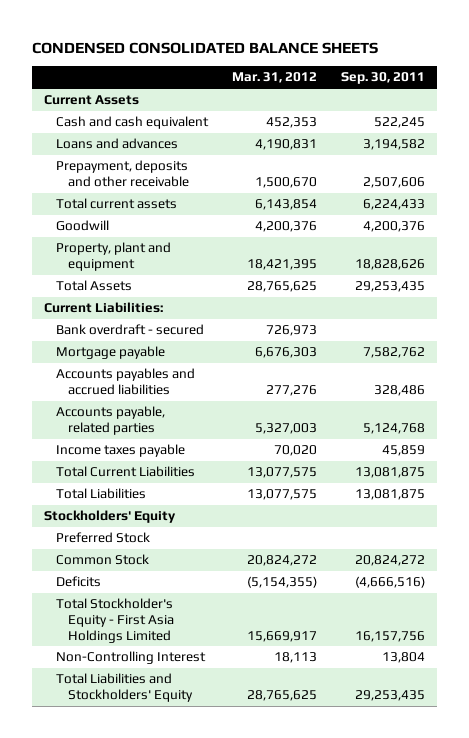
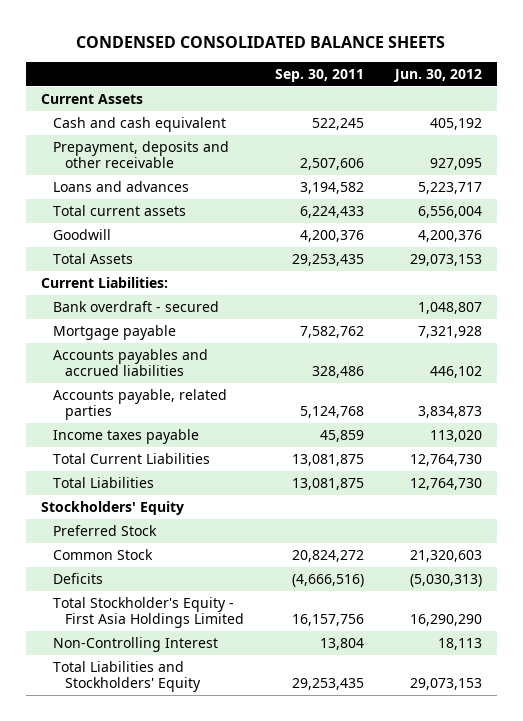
[232,72,318,84] Mar. 31, 2012 -> none
none -> [392,68,482,82] Jun. 30, 2012
[55,138,178,150] Loans and advances -> [52,180,189,192] Loans and advances
[55,242,171,271] Property, plant and equipment -> none

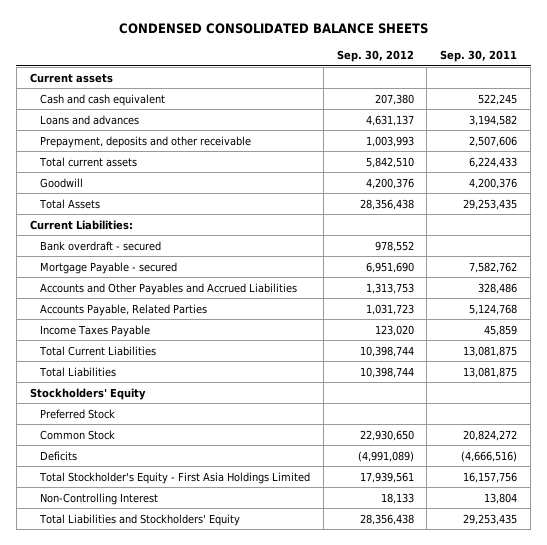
[392,68,482,82] Jun. 30, 2012 -> none
none -> [336,50,414,63] Sep. 30, 2012
[41,93,144,104] Current Assets -> [29,72,113,83] Current assets
[52,140,229,169] Prepayment, deposits and other receivable -> [39,135,251,148] Prepayment, deposits and other receivable
[52,324,176,340] Mortgage payable -> [39,261,177,274] Mortgage Payable - secured
[52,348,208,377] Accounts payables and accrued liabilities -> [39,282,297,295] Accounts and Other Payables and Accrued Liabilities
[52,388,227,421] Accounts payable, related parties -> [39,303,207,316] Accounts Payable, Related Parties
[52,428,199,444] Income taxes payable -> [39,324,150,337] Income Taxes Payable

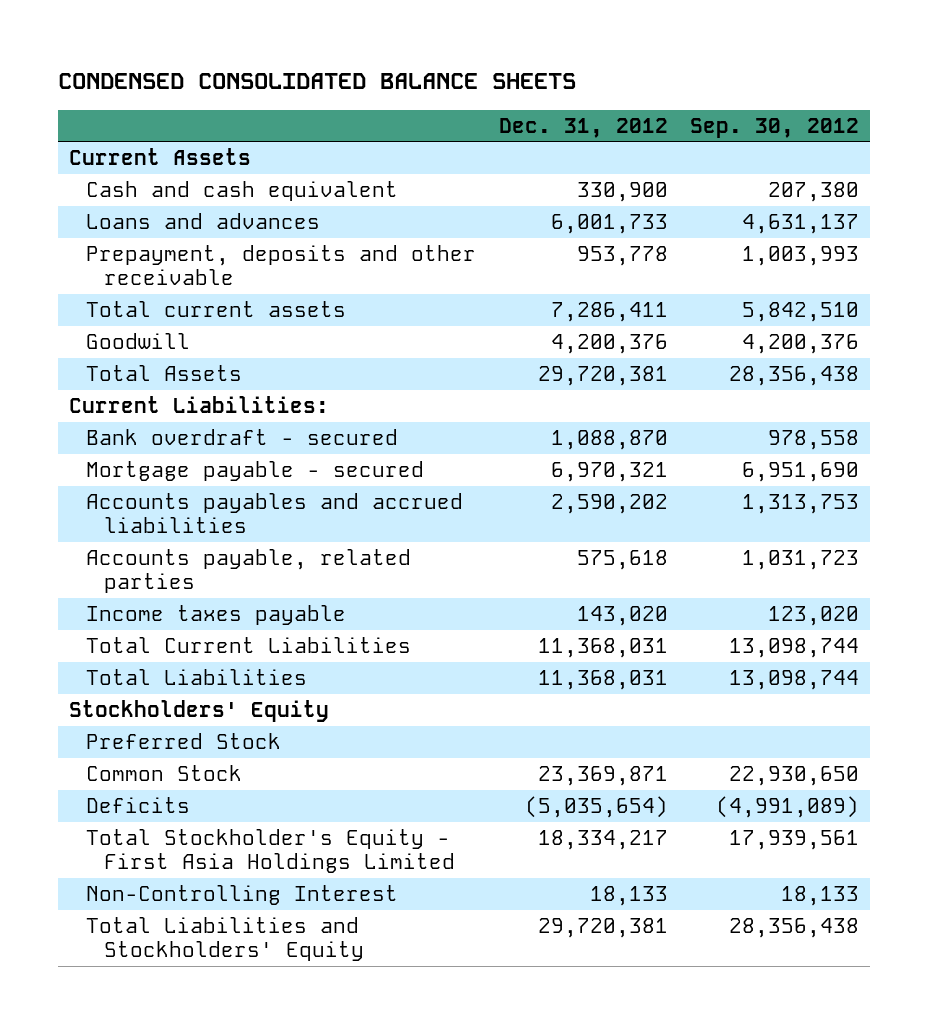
[440,50,518,63] Sep. 30, 2011 -> none
none -> [498,117,668,138] Dec. 31, 2012
[29,72,113,83] Current assets -> [68,148,251,166] Current Assets
[374,240,414,252] 978,552 -> [767,430,859,451] 978,558
[39,261,177,274] Mortgage Payable - secured -> [86,461,425,482] Mortgage payable - secured
[39,282,297,295] Accounts and Other Payables and Accrued Liabilities -> [86,493,464,534] Accounts payables and accrued liabilities
[39,303,207,316] Accounts Payable, Related Parties -> [86,549,412,594] Accounts payable, related parties
[39,324,150,337] Income Taxes Payable -> [86,605,347,626] Income taxes payable
[359,345,414,357] 10,398,744 -> [728,638,859,659] 13,098,744
[359,366,414,378] 10,398,744 -> [728,670,859,691] 13,098,744

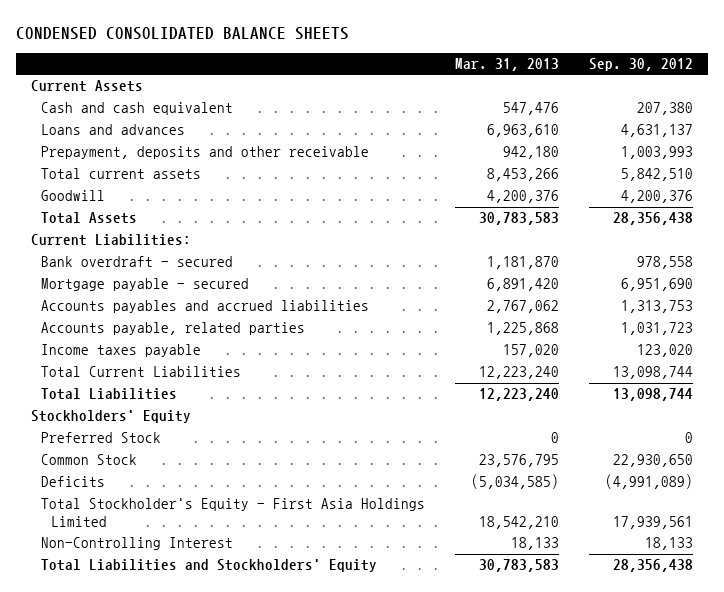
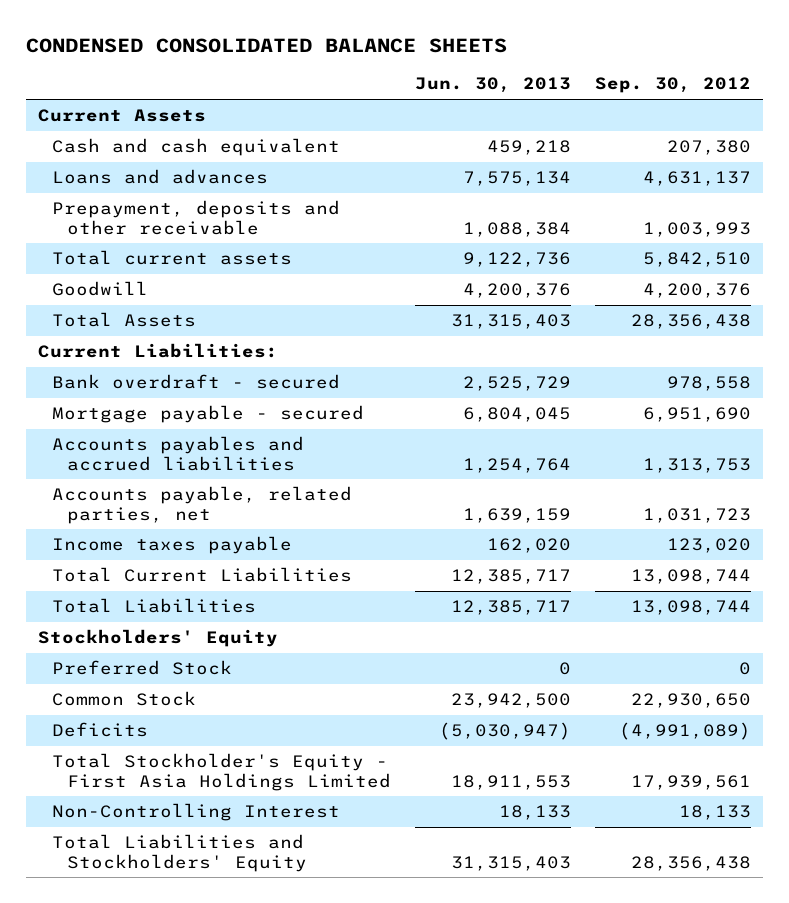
[455,57,560,71] Mar. 31, 2013 -> none
none -> [415,77,572,94] Jun. 30, 2013
[41,322,306,336] Accounts payable, related parties -> [52,486,353,524] Accounts payable, related parties, net

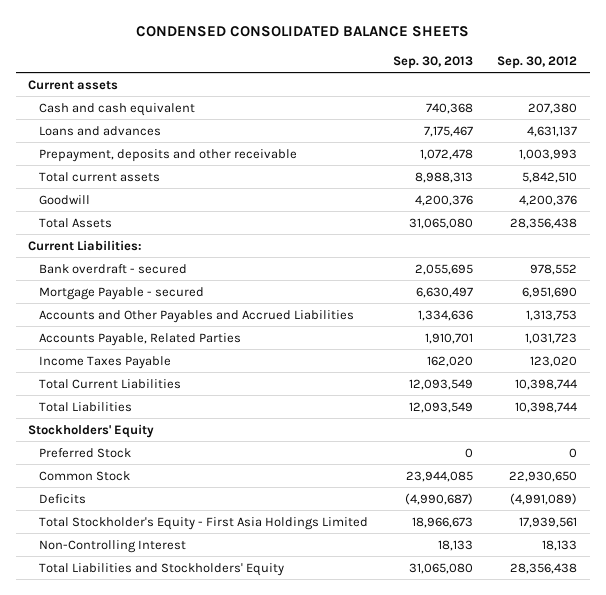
[415,77,572,94] Jun. 30, 2013 -> none
none -> [392,55,473,69] Sep. 30, 2013
[37,109,206,123] Current Assets -> [28,79,119,90] Current assets
[667,376,752,392] 978,558 -> [530,263,578,275] 978,552
[52,405,365,424] Mortgage payable - secured -> [38,286,204,300] Mortgage Payable - secured
[52,436,305,471] Accounts payables and accrued liabilities -> [38,309,354,323] Accounts and Other Payables and Accrued Liabilities
[52,486,353,524] Accounts payable, related parties, net -> [38,332,241,346] Accounts Payable, Related Parties
[52,536,293,555] Income taxes payable -> [38,355,171,369] Income Taxes Payable
[631,569,752,585] 13,098,744 -> [515,378,578,390] 10,398,744
[631,600,752,616] 13,098,744 -> [515,401,578,413] 10,398,744

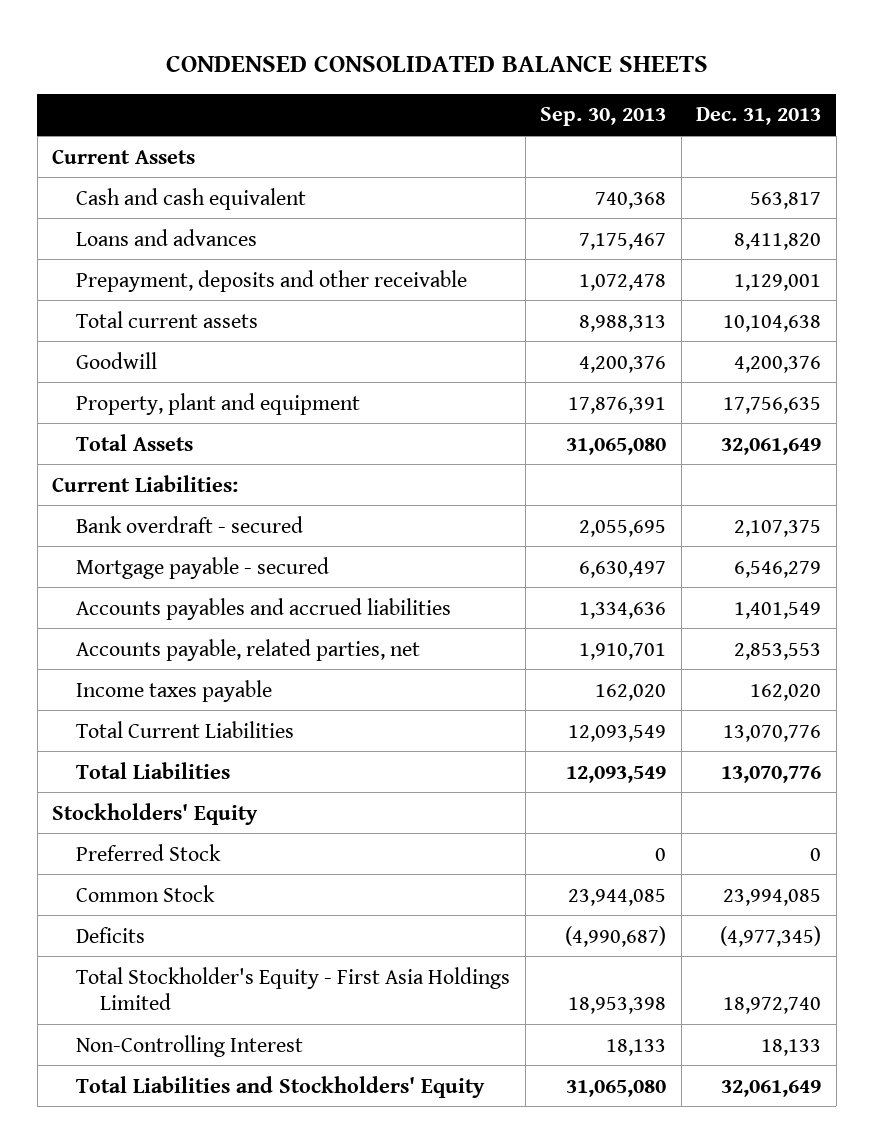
[497,55,578,69] Sep. 30, 2012 -> none
none -> [696,107,822,126] Dec. 31, 2013
[28,79,119,90] Current assets -> [52,148,196,164] Current Assets
none -> [76,392,361,415] Property, plant and equipment
[38,286,204,300] Mortgage Payable - secured -> [76,556,330,579] Mortgage payable - secured
[38,309,354,323] Accounts and Other Payables and Accrued Liabilities -> [76,597,452,620] Accounts payables and accrued liabilities
[38,332,241,346] Accounts Payable, Related Parties -> [76,638,421,661] Accounts payable, related parties, net
[38,355,171,369] Income Taxes Payable -> [76,679,273,702] Income taxes payable
[411,516,473,528] 18,966,673 -> [568,997,667,1015] 18,953,398

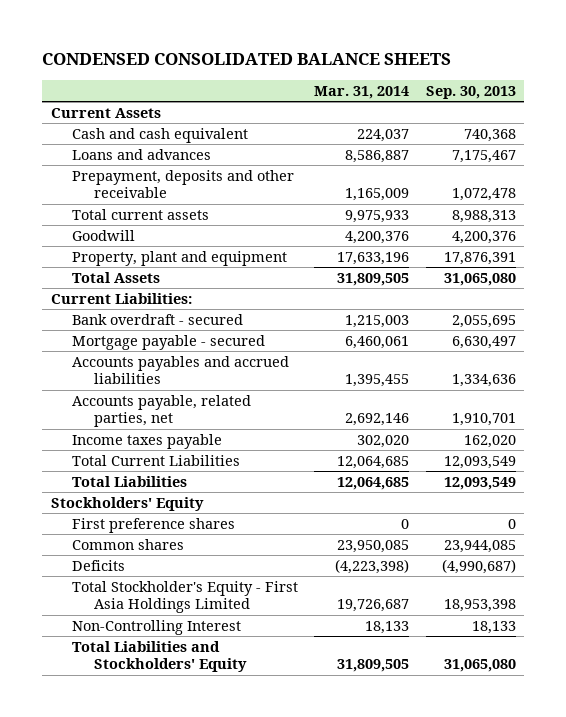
[696,107,822,126] Dec. 31, 2013 -> none
none -> [314,85,410,99] Mar. 31, 2014
[76,843,222,861] Preferred Stock -> [72,517,236,533] First preference shares
[76,884,216,902] Common Stock -> [72,538,185,550] Common shares

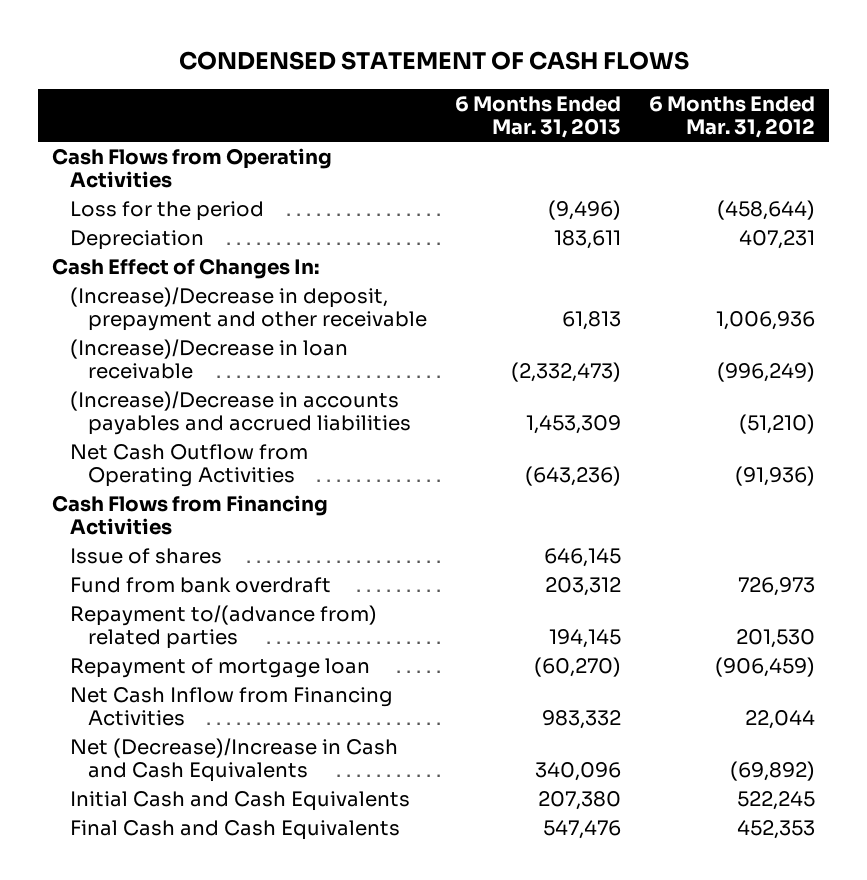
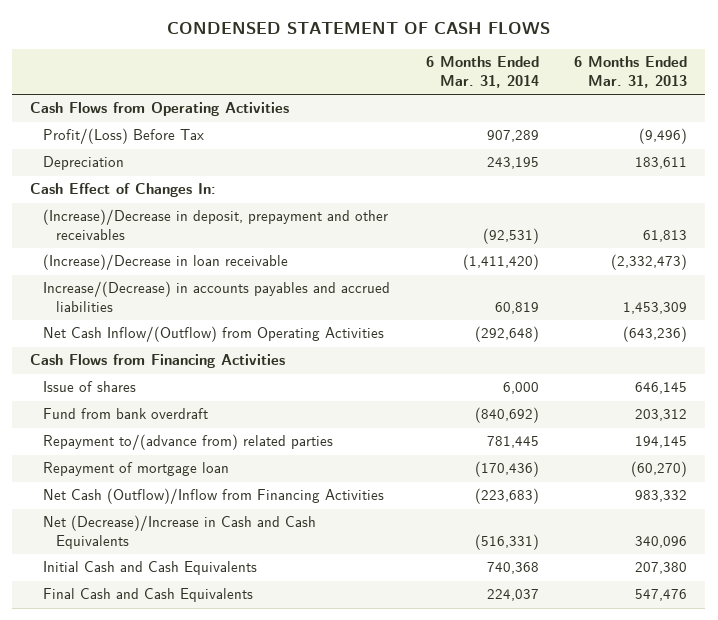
[649,95,816,139] 6 Months Ended Mar. 31, 2012 -> none
none -> [425,56,539,88] 6 Months Ended Mar. 31, 2014
[70,200,265,221] Loss for the period -> [42,128,204,145] Profit/(Loss) Before Tax
[70,286,428,331] (Increase)/Decrease in deposit, prepayment and other receivable -> [42,209,388,240] (Increase)/Decrease in deposit, prepayment and other receivables
[70,390,412,435] (Increase)/Decrease in accounts payables and accrued liabilities -> [42,281,390,312] Increase/(Decrease) in accounts payables and accrued liabilities
[70,443,309,487] Net Cash Outflow from Operating Activities -> [42,326,384,343] Net Cash Inflow/(Outflow) from Operating Activities
[70,686,394,726] Net Cash Inflow from Financing Activities -> [42,488,384,505] Net Cash (Outflow)/Inflow from Financing Activities

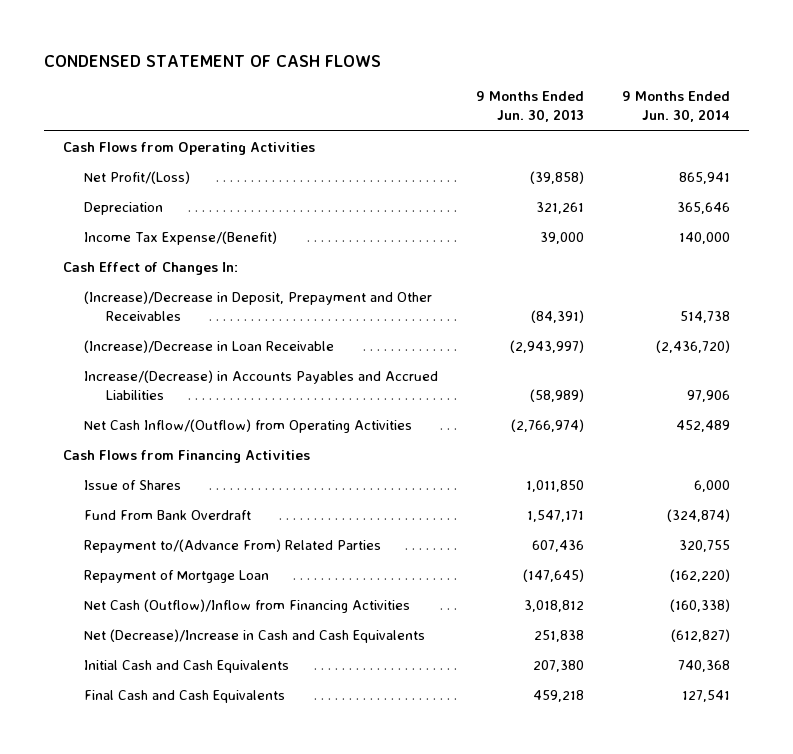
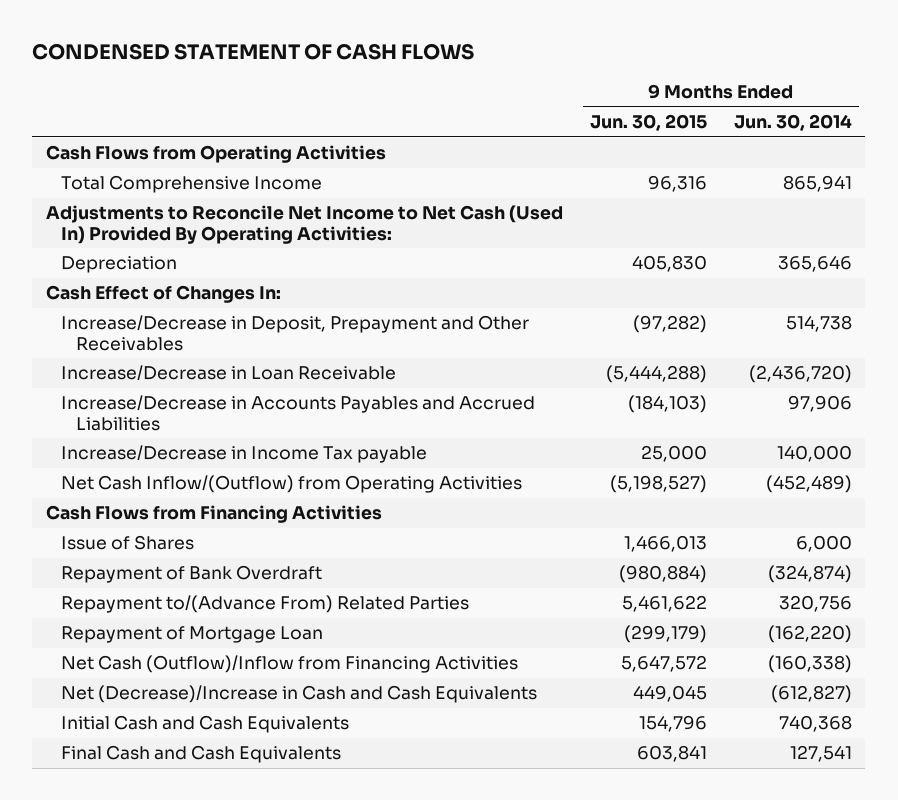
[476,91,585,123] 9 Months Ended Jun. 30, 2013 -> none
none -> [589,114,707,132] Jun. 30, 2015
[84,171,191,185] Net Profit/(Loss) -> [60,175,322,194] Total Comprehensive Income
none -> [45,205,563,244] Adjustments to Reconcile Net Income to Net Cash (Used In) Provided By Operating Activities:
[84,231,278,246] Income Tax Expense/(Benefit) -> none
[84,291,433,322] (Increase)/Decrease in Deposit, Prepayment and Other Receivables -> [60,315,529,351] Increase/Decrease in Deposit, Prepayment and Other Receivables
[84,340,335,354] (Increase)/Decrease in Loan Receivable -> [60,365,396,382] Increase/Decrease in Loan Receivable
[84,370,439,401] Increase/(Decrease) in Accounts Payables and Accrued Liabilities -> [60,395,535,431] Increase/Decrease in Accounts Payables and Accrued Liabilities
none -> [60,445,427,464] Increase/Decrease in Income Tax payable
[675,420,730,433] 452,489 -> [765,475,852,494] (452,489)
[84,510,252,521] Fund From Bank Overdraft -> [60,565,322,584] Repayment of Bank Overdraft
[678,540,730,553] 320,755 -> [778,595,852,613] 320,756

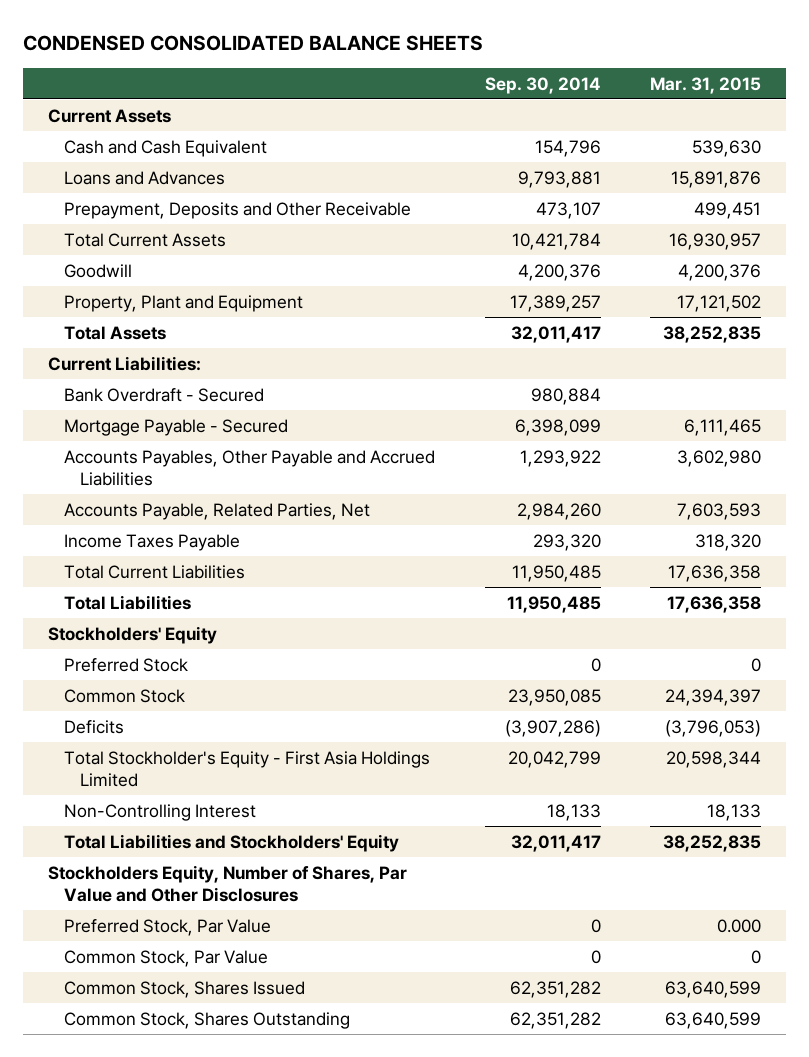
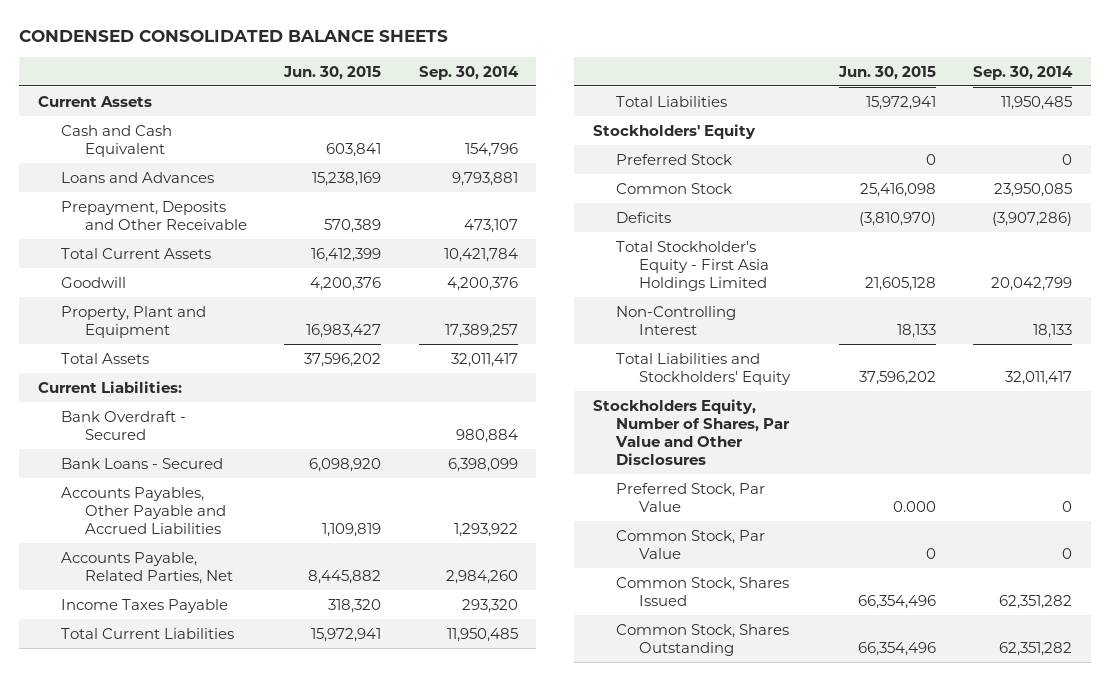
[650,76,762,94] Mar. 31, 2015 -> none
none -> [283,65,382,80] Jun. 30, 2015
[63,418,288,436] Mortgage Payable - Secured -> [61,457,224,469] Bank Loans - Secured

